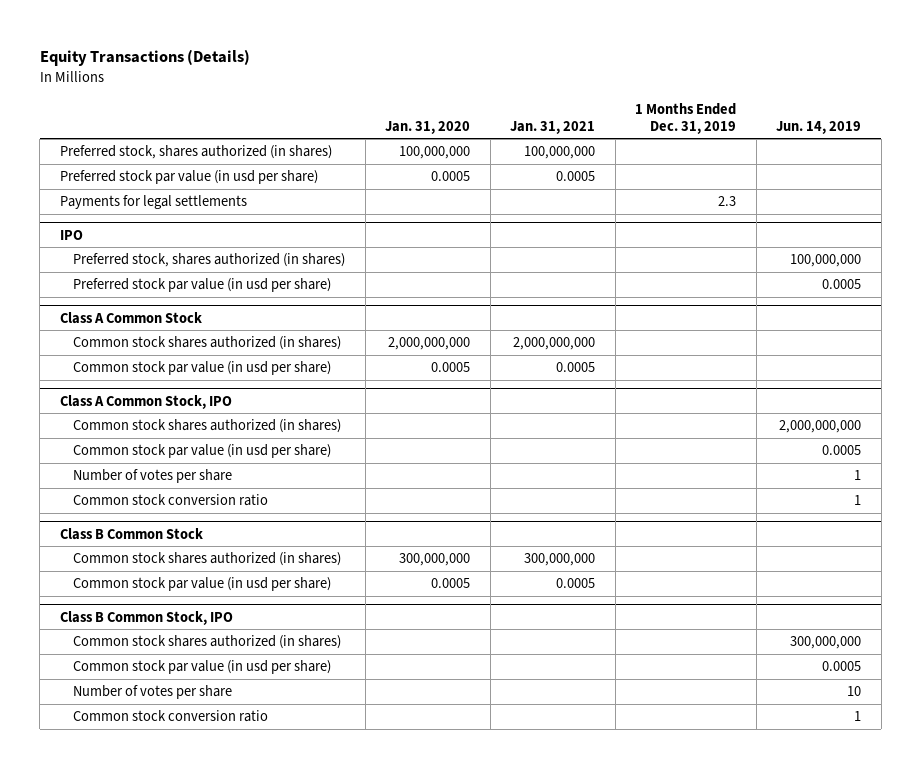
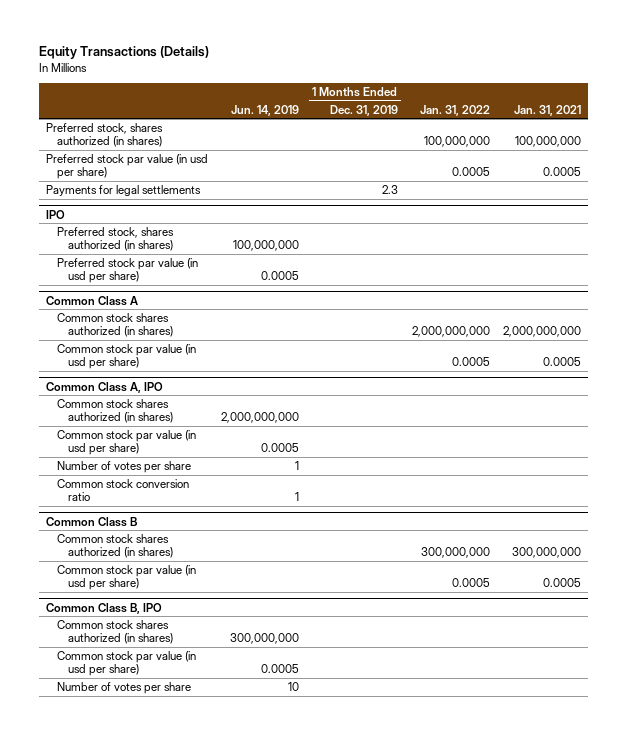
[385,120,471,134] Jan. 31, 2020 -> none
none -> [419,104,490,116] Jan. 31, 2022
[59,311,202,324] Class A Common Stock -> [45,295,138,306] Common Class A
[59,394,232,409] Class A Common Stock, IPO -> [45,381,163,393] Common Class A, IPO
[59,527,203,540] Class B Common Stock -> [45,516,138,527] Common Class B
[59,610,233,625] Class B Common Stock, IPO -> [45,602,162,614] Common Class B, IPO
[73,710,269,723] Common stock conversion ratio -> none

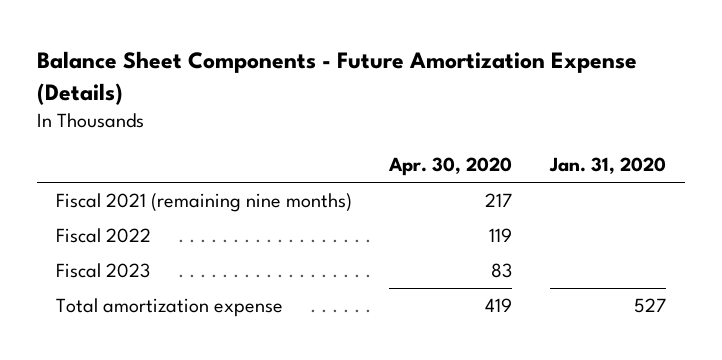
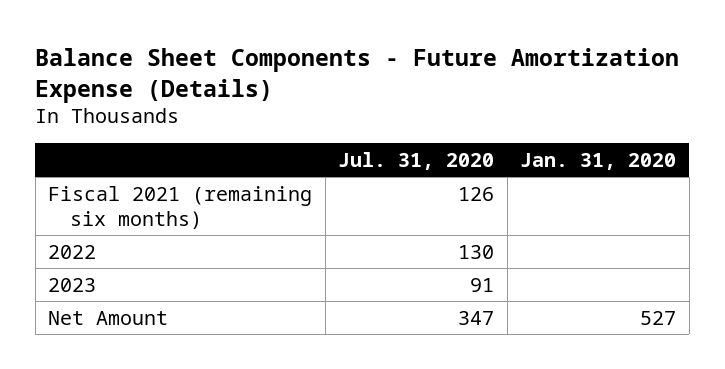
[388,157,513,177] Apr. 30, 2020 -> none
none -> [338,151,495,170] Jul. 31, 2020
[55,193,352,213] Fiscal 2021 (remaining nine months) -> [48,185,313,230] Fiscal 2021 (remaining six months)
[55,228,151,244] Fiscal 2022 -> [48,244,97,259] 2022
[55,263,150,279] Fiscal 2023 -> [48,277,97,292] 2023
[55,298,283,318] Total amortization expense -> [48,310,169,325] Net Amount

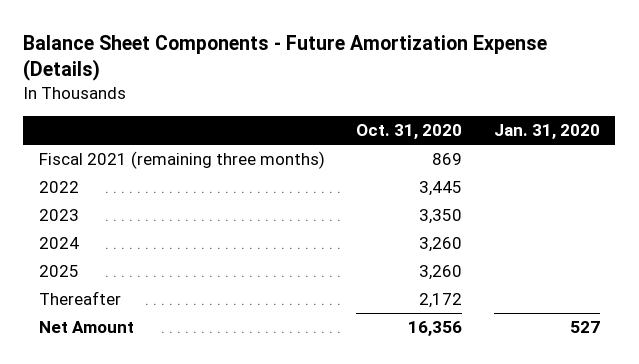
[338,151,495,170] Jul. 31, 2020 -> none
none -> [356,124,463,140] Oct. 31, 2020
[48,185,313,230] Fiscal 2021 (remaining six months) -> [39,150,326,169] Fiscal 2021 (remaining three months)
none -> [39,236,80,249] 2024
none -> [39,264,80,277] 2025
none -> [39,290,122,305] Thereafter

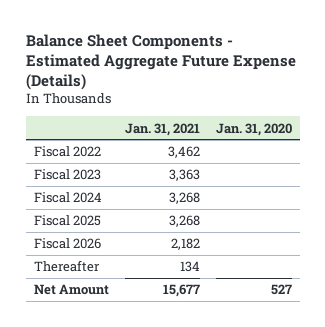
[23,34,548,82] Balance Sheet Components - Future Amortization Expense (Details) -> [25,33,296,90] Balance Sheet Components - Estimated Aggregate Future Expense (Details)
[356,124,463,140] Oct. 31, 2020 -> none
none -> [124,122,200,136] Jan. 31, 2021
[39,150,326,169] Fiscal 2021 (remaining three months) -> none
none -> [33,146,101,158] Fiscal 2022
[39,180,80,193] 2022 -> [33,169,101,181] Fiscal 2023
[39,208,80,221] 2023 -> [33,192,102,204] Fiscal 2024
[39,236,80,249] 2024 -> [33,215,101,227] Fiscal 2025
[39,264,80,277] 2025 -> [33,238,101,250] Fiscal 2026

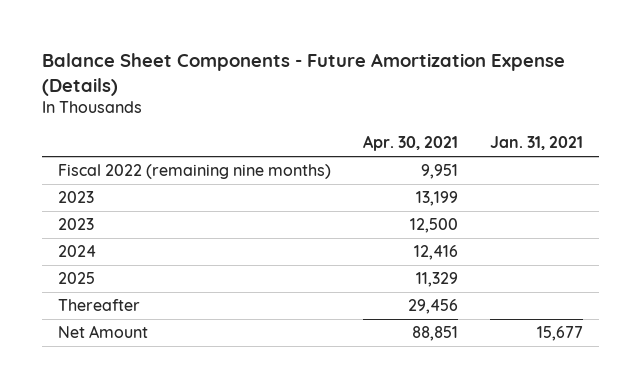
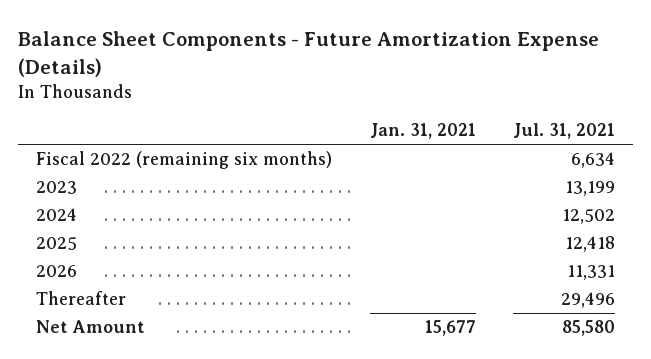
[363,135,459,152] Apr. 30, 2021 -> none
none -> [512,123,615,140] Jul. 31, 2021
[58,191,95,204] 2023 -> none
[58,164,332,180] Fiscal 2022 (remaining nine months) -> [36,151,333,170] Fiscal 2022 (remaining six months)
none -> [36,265,78,278] 2026

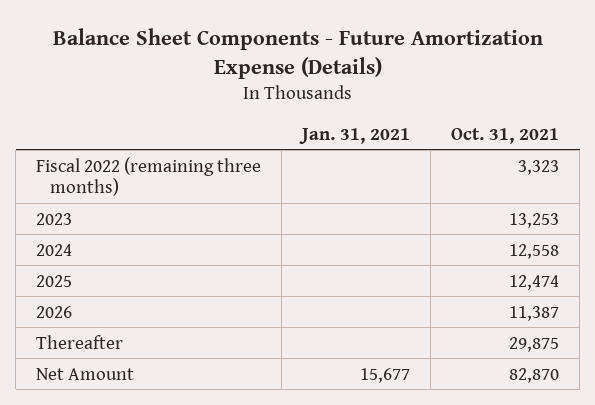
[512,123,615,140] Jul. 31, 2021 -> none
none -> [451,127,560,144] Oct. 31, 2021
[36,151,333,170] Fiscal 2022 (remaining six months) -> [36,156,262,197] Fiscal 2022 (remaining three months)

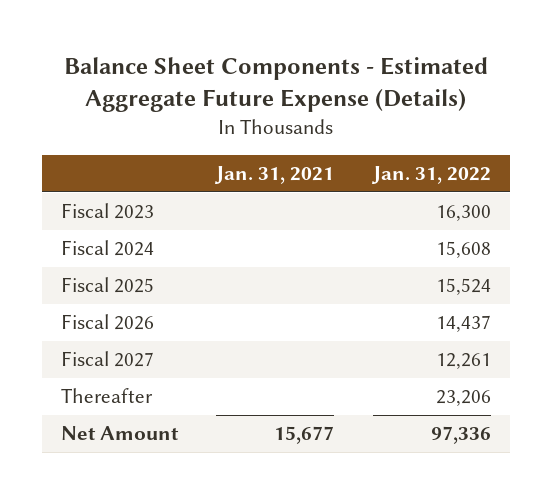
[52,27,543,79] Balance Sheet Components - Future Amortization Expense (Details) -> [63,56,488,113] Balance Sheet Components - Estimated Aggregate Future Expense (Details)
[451,127,560,144] Oct. 31, 2021 -> none
none -> [370,166,491,185] Jan. 31, 2022
[36,156,262,197] Fiscal 2022 (remaining three months) -> none
[36,212,73,225] 2023 -> [60,203,154,220] Fiscal 2023
[36,243,73,256] 2024 -> [60,240,154,257] Fiscal 2024
[36,274,73,287] 2025 -> [60,277,154,294] Fiscal 2025
[36,305,73,318] 2026 -> [60,314,154,331] Fiscal 2026
none -> [60,351,154,368] Fiscal 2027

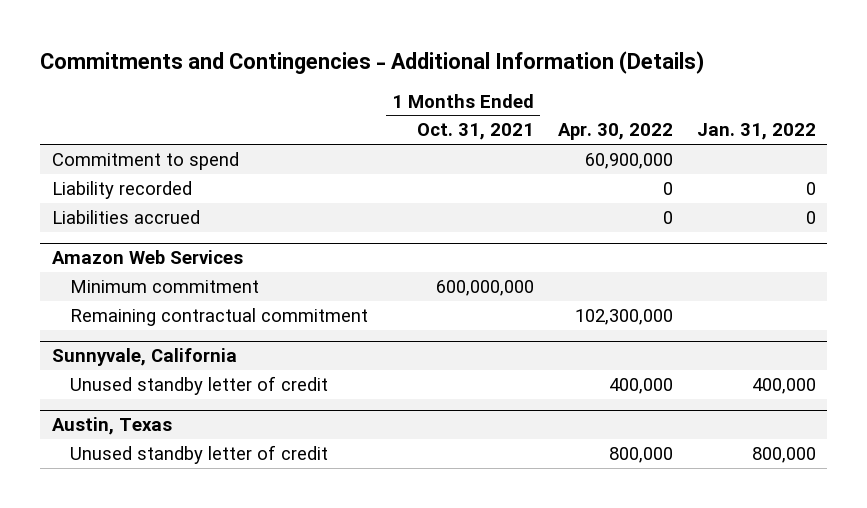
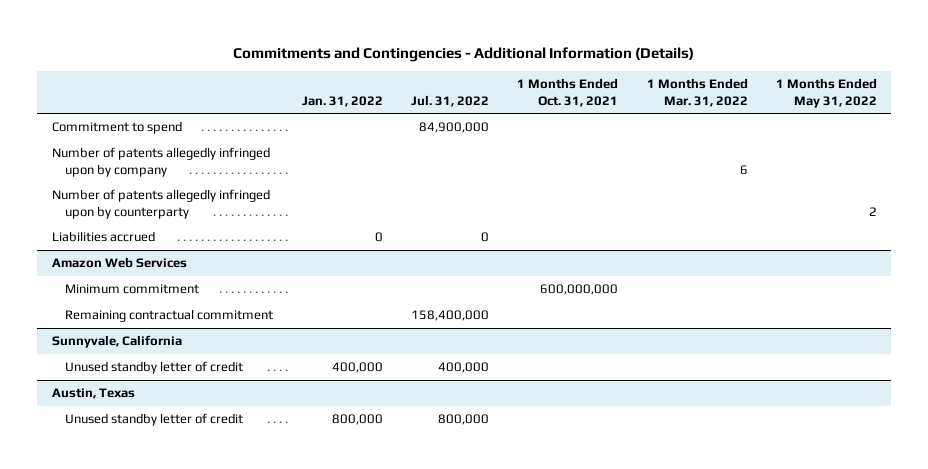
[557,123,673,141] Apr. 30, 2022 -> none
none -> [411,94,490,107] Jul. 31, 2022
none -> [646,78,748,107] 1 Months Ended Mar. 31, 2022
none -> [775,78,877,108] 1 Months Ended May 31, 2022
[51,180,192,199] Liability recorded -> none
none -> [51,147,270,177] Number of patents allegedly infringed upon by company
none -> [51,189,270,219] Number of patents allegedly infringed upon by counterparty

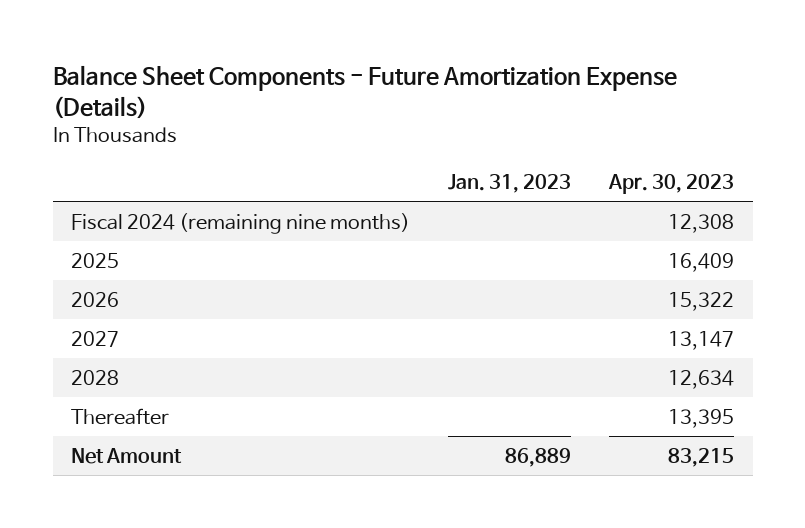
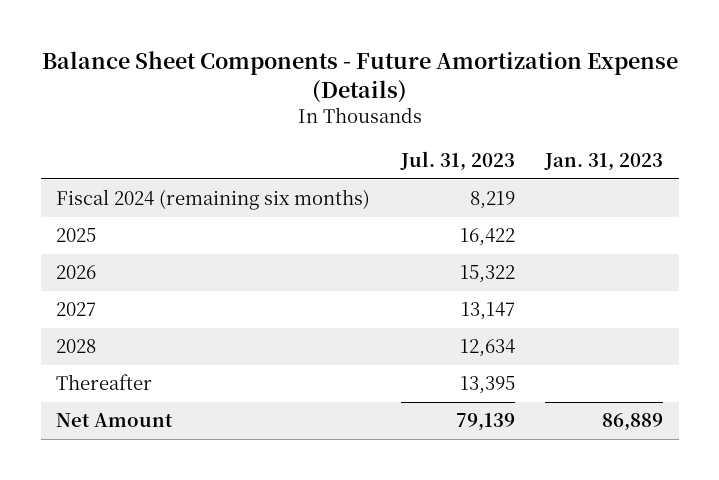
[607,174,734,195] Apr. 30, 2023 -> none
none -> [399,151,515,172] Jul. 31, 2023
[71,212,411,234] Fiscal 2024 (remaining nine months) -> [55,189,370,211] Fiscal 2024 (remaining six months)

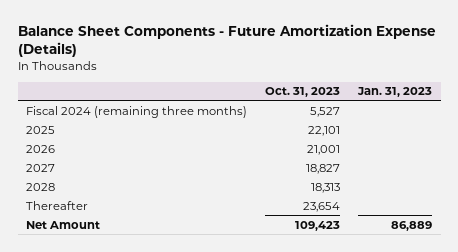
[399,151,515,172] Jul. 31, 2023 -> none
none -> [265,87,341,98] Oct. 31, 2023
[55,189,370,211] Fiscal 2024 (remaining six months) -> [26,105,248,118] Fiscal 2024 (remaining three months)

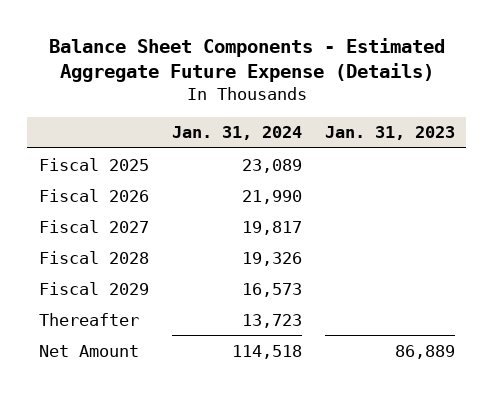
[17,23,436,58] Balance Sheet Components - Future Amortization Expense (Details) -> [48,37,445,83] Balance Sheet Components - Estimated Aggregate Future Expense (Details)
[265,87,341,98] Oct. 31, 2023 -> none
none -> [171,126,302,141] Jan. 31, 2024
[26,105,248,118] Fiscal 2024 (remaining three months) -> none
[26,125,56,134] 2025 -> [38,157,149,171] Fiscal 2025
[26,144,56,153] 2026 -> [38,188,149,202] Fiscal 2026
[26,163,56,172] 2027 -> [38,219,149,233] Fiscal 2027
[26,182,56,191] 2028 -> [38,250,149,264] Fiscal 2028
none -> [38,281,149,295] Fiscal 2029

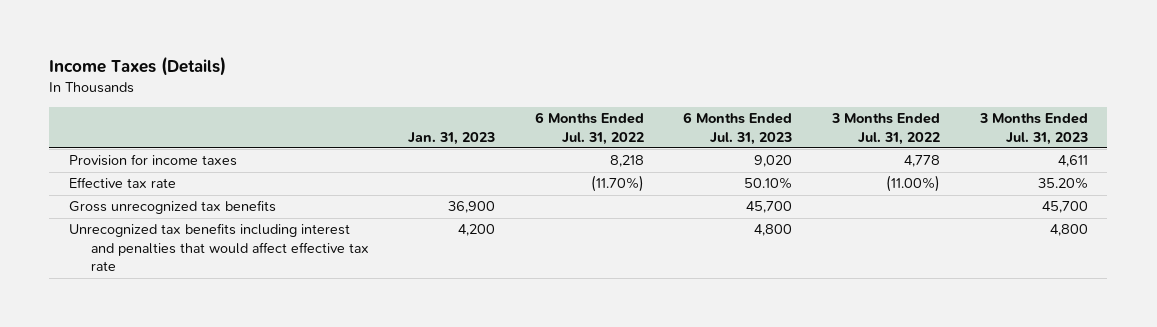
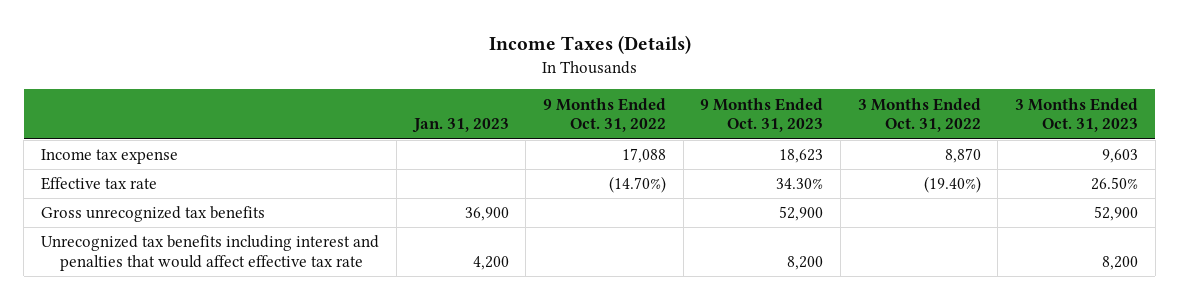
[534,112,644,145] 6 Months Ended Jul. 31, 2022 -> none
[683,112,793,145] 6 Months Ended Jul. 31, 2023 -> none
[831,113,941,145] 3 Months Ended Jul. 31, 2022 -> none
[978,113,1088,145] 3 Months Ended Jul. 31, 2023 -> none
none -> [542,97,666,133] 9 Months Ended Oct. 31, 2022
none -> [700,97,824,133] 9 Months Ended Oct. 31, 2023
none -> [857,97,981,133] 3 Months Ended Oct. 31, 2022
none -> [1015,97,1139,133] 3 Months Ended Oct. 31, 2023
[69,154,238,167] Provision for income taxes -> [41,149,179,165] Income tax expense

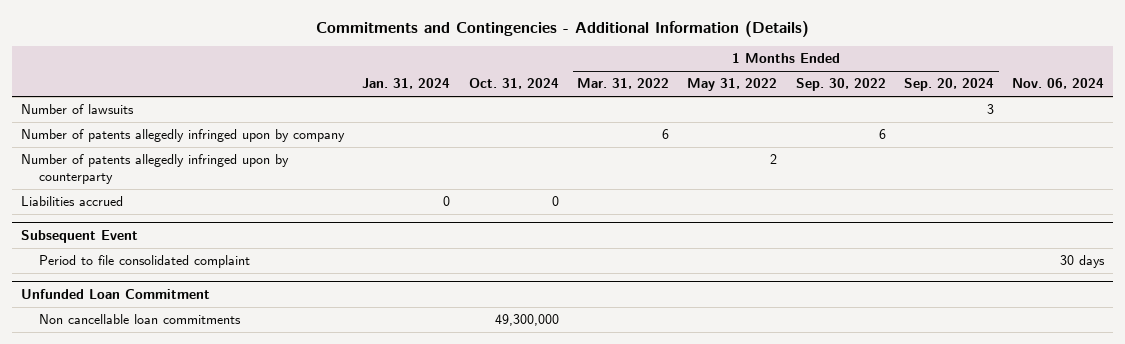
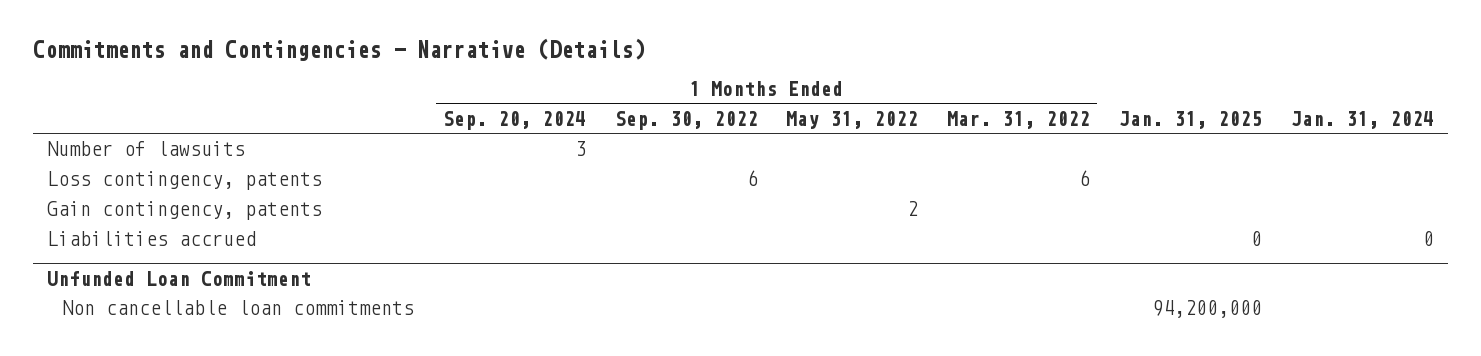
[315,20,809,37] Commitments and Contingencies - Additional Information (Details) -> [32,37,645,61] Commitments and Contingencies - Narrative (Details)
[468,78,559,90] Oct. 31, 2024 -> none
[1012,78,1105,90] Nov. 06, 2024 -> none
none -> [1118,110,1262,129] Jan. 31, 2025
[21,129,346,143] Number of patents allegedly infringed upon by company -> [47,171,323,191] Loss contingency, patents
[21,154,290,185] Number of patents allegedly infringed upon by counterparty -> [47,201,323,221] Gain contingency, patents
[21,229,139,243] Subsequent Event -> none
[39,255,251,269] Period to file consolidated complaint -> none

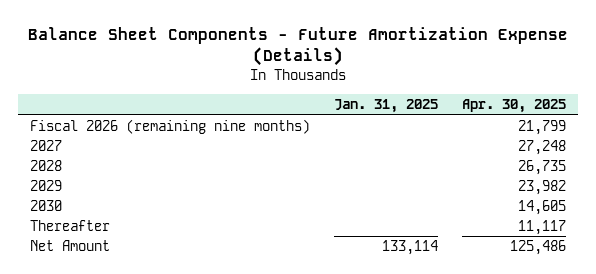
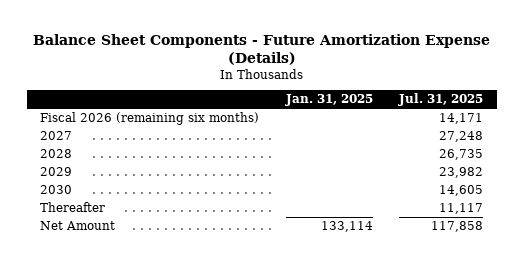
[462,99,567,114] Apr. 30, 2025 -> none
none -> [398,93,484,107] Jul. 31, 2025
[29,119,310,135] Fiscal 2026 (remaining nine months) -> [40,112,260,126] Fiscal 2026 (remaining six months)

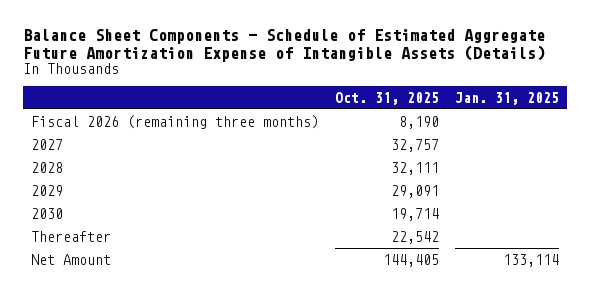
[32,33,490,65] Balance Sheet Components - Future Amortization Expense (Details) -> [22,28,545,62] Balance Sheet Components - Schedule of Estimated Aggregate Future Amortization Expense of Intangible Assets (Details)
[398,93,484,107] Jul. 31, 2025 -> none
none -> [335,91,440,105] Oct. 31, 2025
[40,112,260,126] Fiscal 2026 (remaining six months) -> [30,114,319,129] Fiscal 2026 (remaining three months)

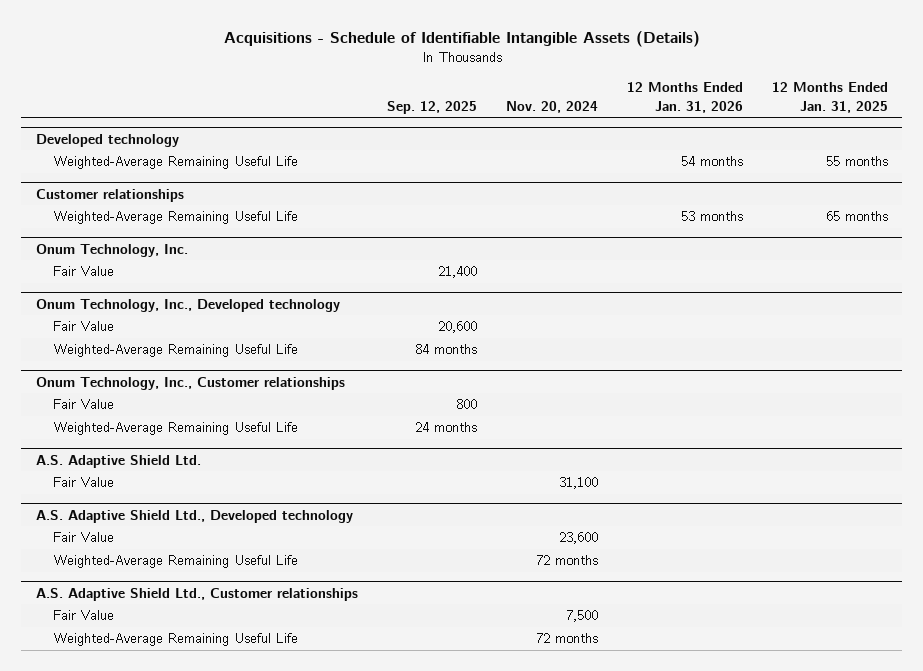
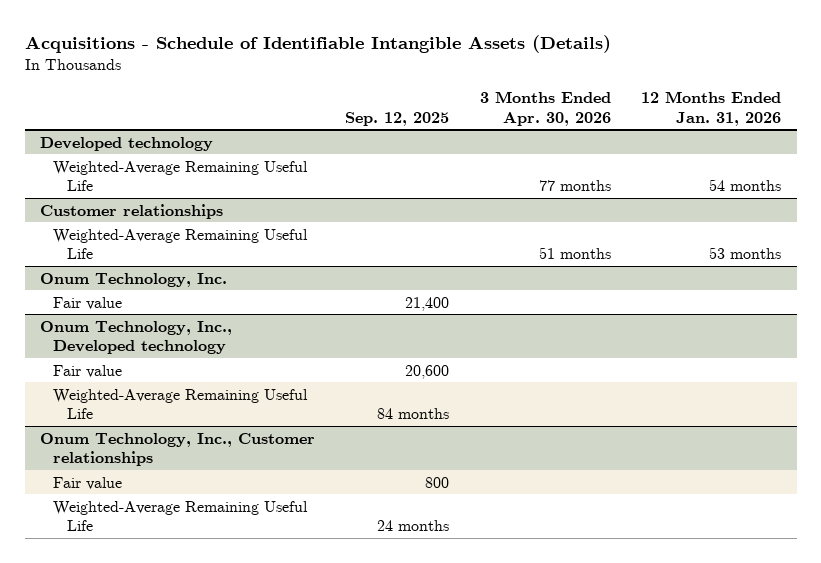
[505,100,598,113] Nov. 20, 2024 -> none
[771,82,888,113] 12 Months Ended Jan. 31, 2025 -> none
none -> [479,91,611,126] 3 Months Ended Apr. 30, 2026
[53,266,115,277] Fair Value -> [53,296,123,310] Fair value
[53,321,115,332] Fair Value -> [53,364,123,378] Fair value
[53,399,115,410] Fair Value -> [53,476,123,490] Fair value
[35,454,201,468] A.S. Adaptive Shield Ltd. -> none
[53,477,115,488] Fair Value -> none
[35,509,353,523] A.S. Adaptive Shield Ltd., Developed technology -> none
[53,532,115,543] Fair Value -> none
[53,555,299,569] Weighted-Average Remaining Useful Life -> none
[35,587,358,601] A.S. Adaptive Shield Ltd., Customer relationships -> none
[53,610,115,621] Fair Value -> none
[53,633,299,647] Weighted-Average Remaining Useful Life -> none

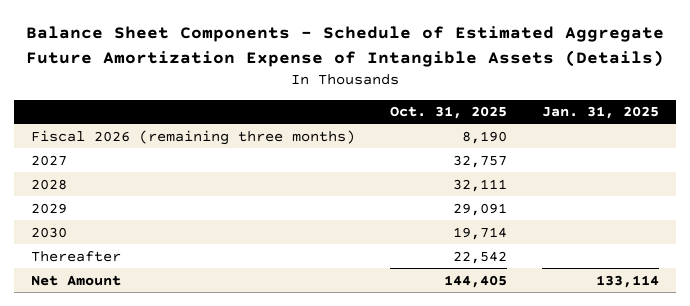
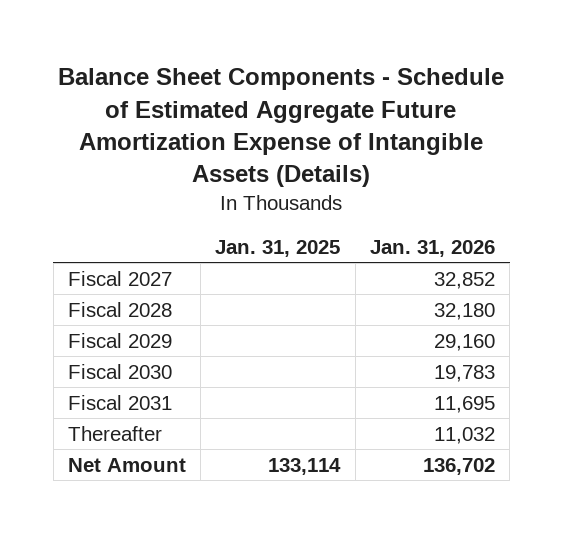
[389,106,507,120] Oct. 31, 2025 -> none
none -> [370,239,496,257] Jan. 31, 2026
[31,129,356,145] Fiscal 2026 (remaining three months) -> none
[31,154,68,166] 2027 -> [67,270,172,286] Fiscal 2027
[31,178,68,190] 2028 -> [67,301,172,317] Fiscal 2028
[31,202,68,214] 2029 -> [67,332,172,348] Fiscal 2029
[31,226,68,238] 2030 -> [67,363,172,379] Fiscal 2030
none -> [67,394,172,410] Fiscal 2031

